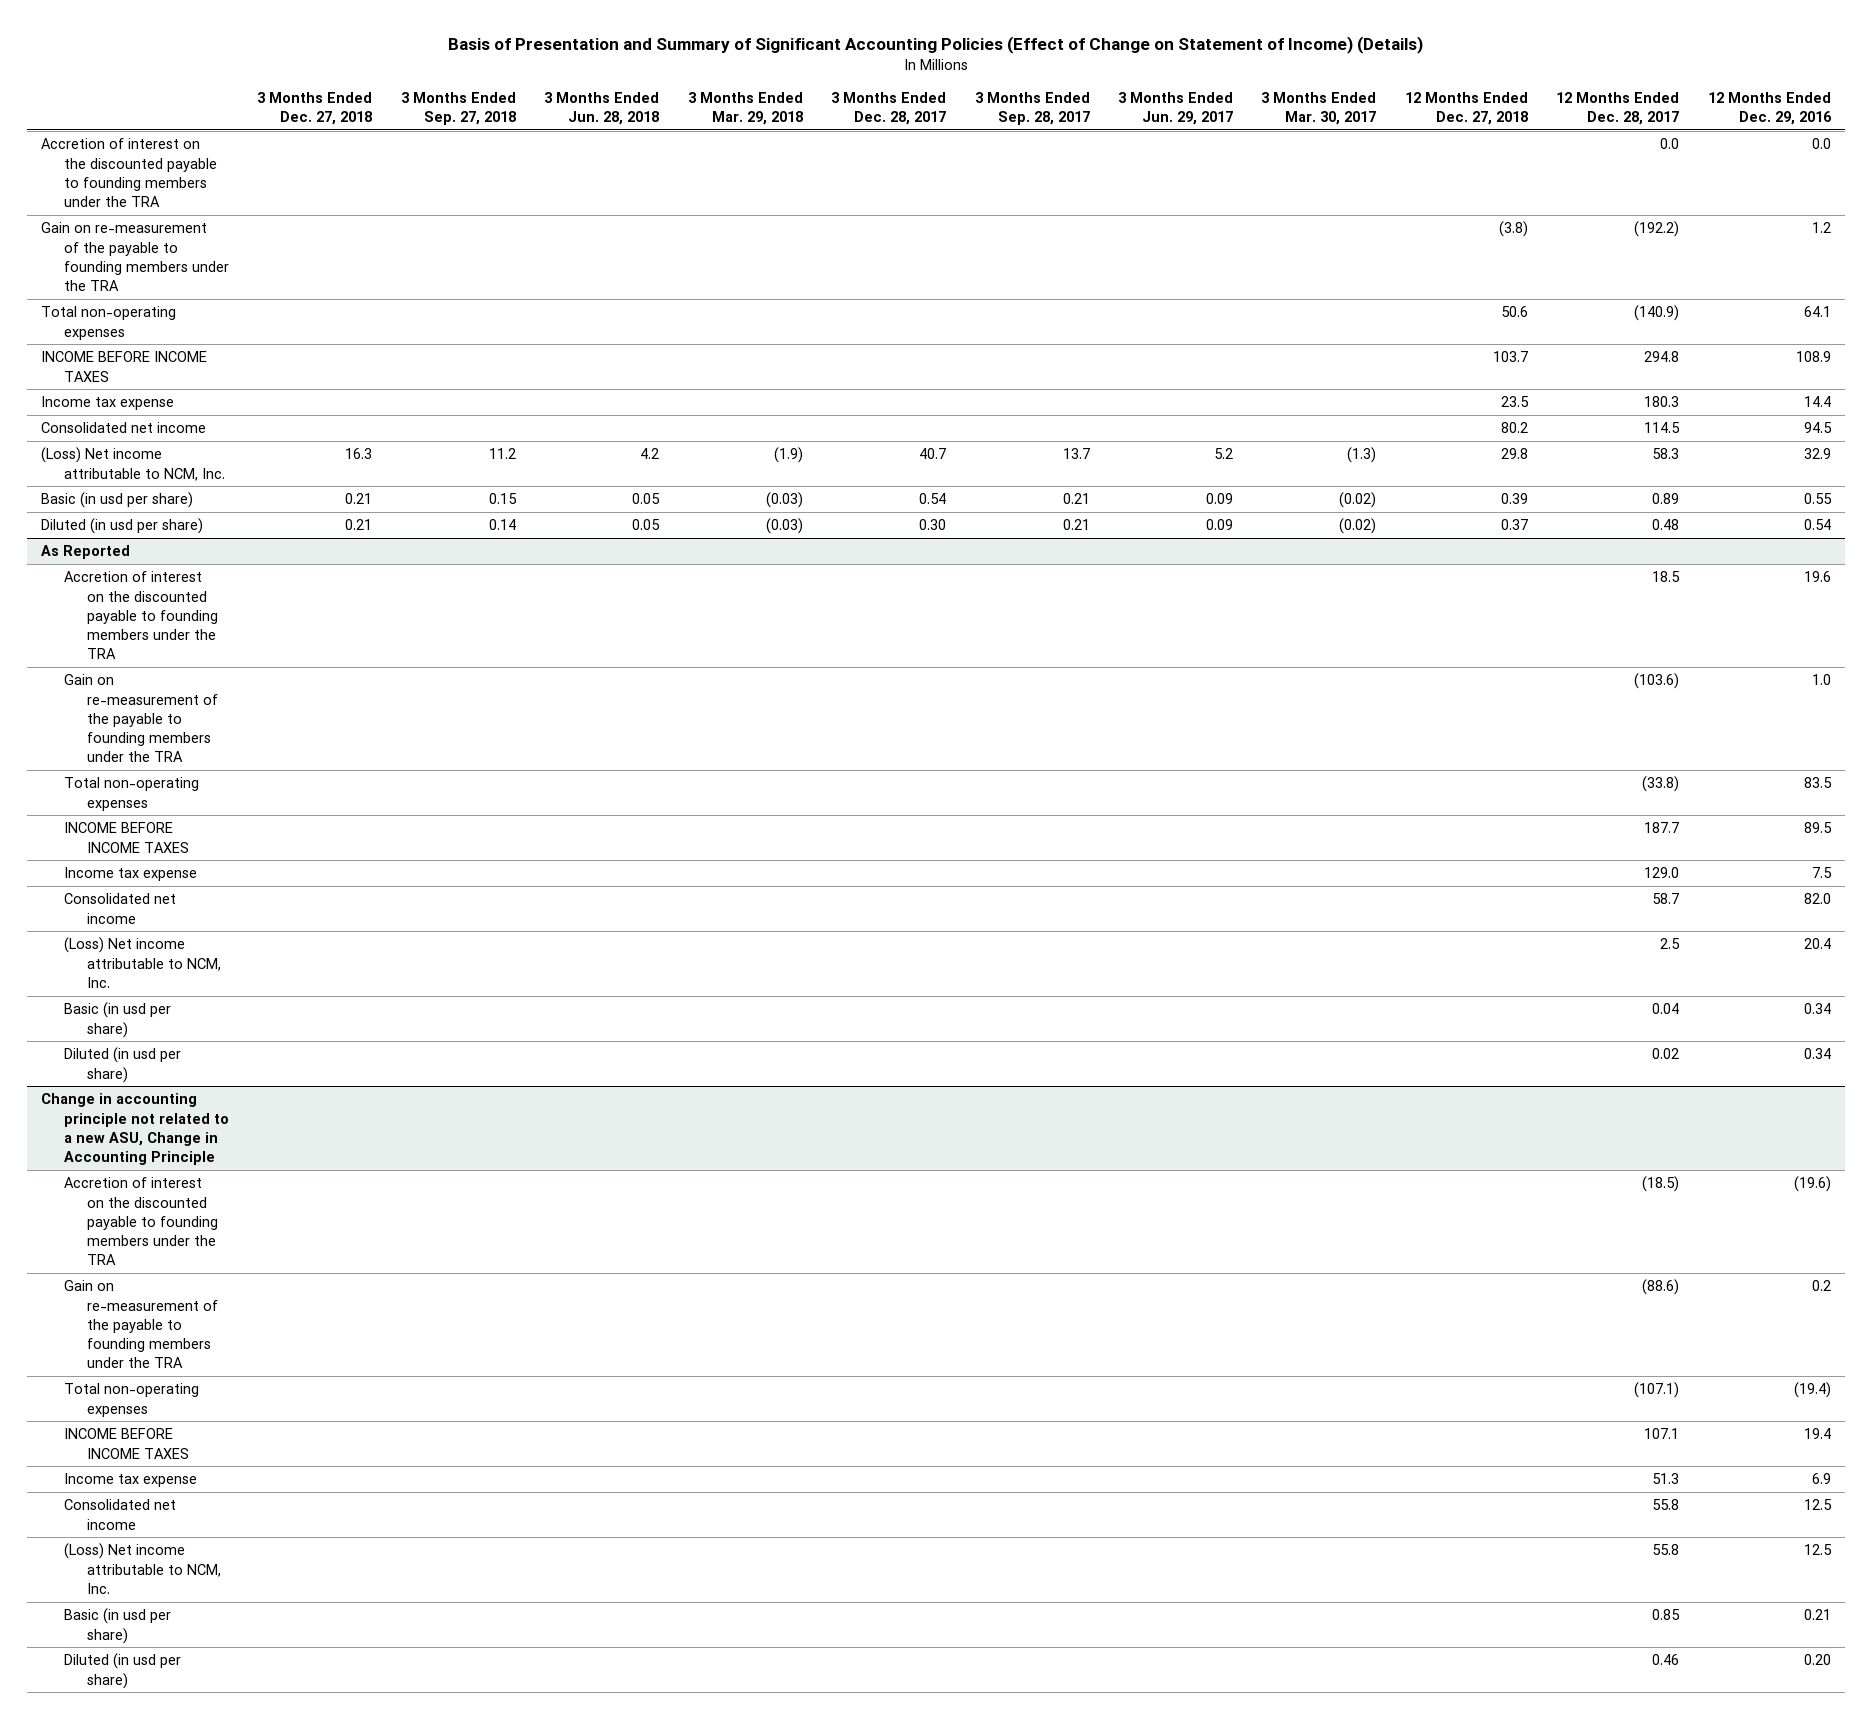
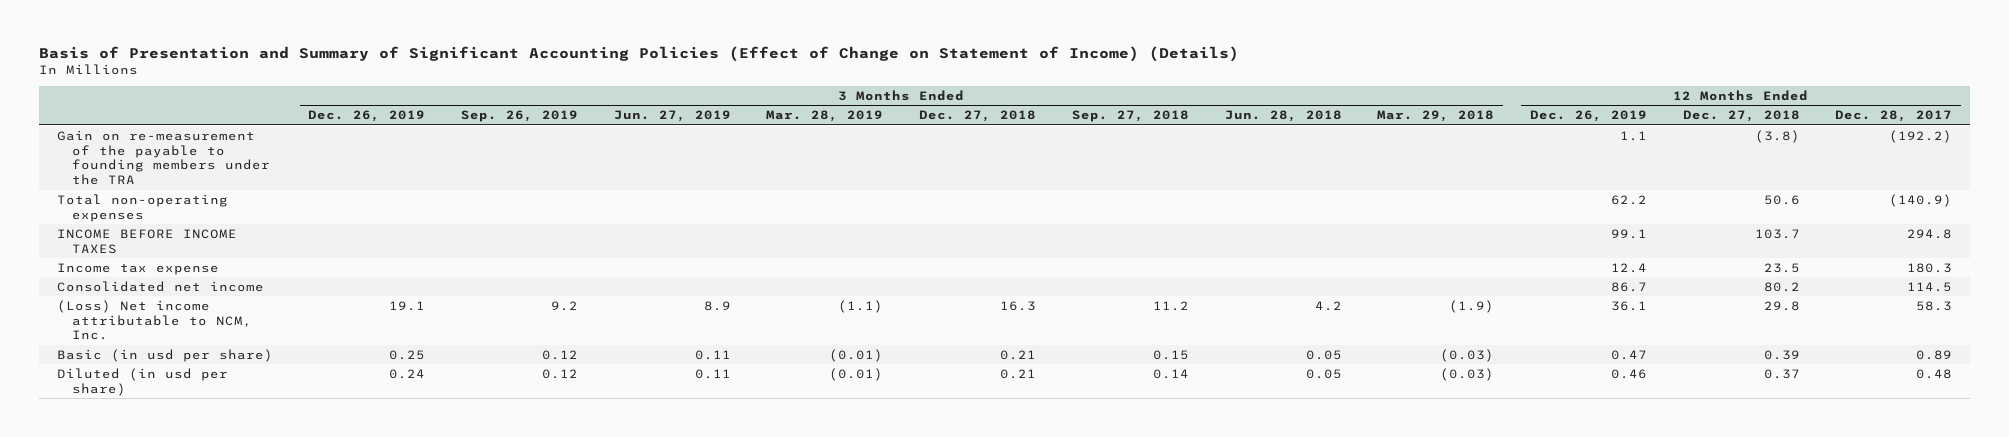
[831,91,947,125] 3 Months Ended Dec. 28, 2017 -> none
[974,91,1090,125] 3 Months Ended Sep. 28, 2017 -> none
[1117,91,1233,125] 3 Months Ended Jun. 29, 2017 -> none
[1261,91,1377,125] 3 Months Ended Mar. 30, 2017 -> none
[1707,91,1832,125] 12 Months Ended Dec. 29, 2016 -> none
none -> [308,110,426,123] Dec. 26, 2019
none -> [461,110,579,123] Sep. 26, 2019
none -> [613,110,731,123] Jun. 27, 2019
none -> [766,110,884,123] Mar. 28, 2019
none -> [1529,110,1647,123] Dec. 26, 2019
[41,138,217,207] Accretion of interest on the discounted payable to founding members under the TRA -> none
[41,545,131,560] As Reported -> none
[63,571,218,659] Accretion of interest on the discounted payable to founding members under the TRA -> none
[63,674,218,762] Gain on re-measurement of the payable to founding members under the TRA -> none
[63,777,199,811] Total non-operating expenses -> none
[63,822,189,853] INCOME BEFORE INCOME TAXES -> none
[63,867,197,882] Income tax expense -> none
[63,893,176,924] Consolidated net income -> none
[63,937,221,988] (Loss) Net income attributable to NCM, Inc. -> none
[63,1002,171,1038] Basic (in usd per share) -> none
[63,1047,181,1083] Diluted (in usd per share) -> none
[41,1093,229,1165] Change in accounting principle not related to a new ASU, Change in Accounting Principle -> none
[63,1177,218,1265] Accretion of interest on the discounted payable to founding members under the TRA -> none
[63,1280,218,1368] Gain on re-measurement of the payable to founding members under the TRA -> none
[63,1383,199,1417] Total non-operating expenses -> none
[63,1428,189,1459] INCOME BEFORE INCOME TAXES -> none
[63,1473,197,1488] Income tax expense -> none
[63,1499,176,1530] Consolidated net income -> none
[63,1543,221,1594] (Loss) Net income attributable to NCM, Inc. -> none
[63,1608,171,1644] Basic (in usd per share) -> none
[63,1653,181,1689] Diluted (in usd per share) -> none

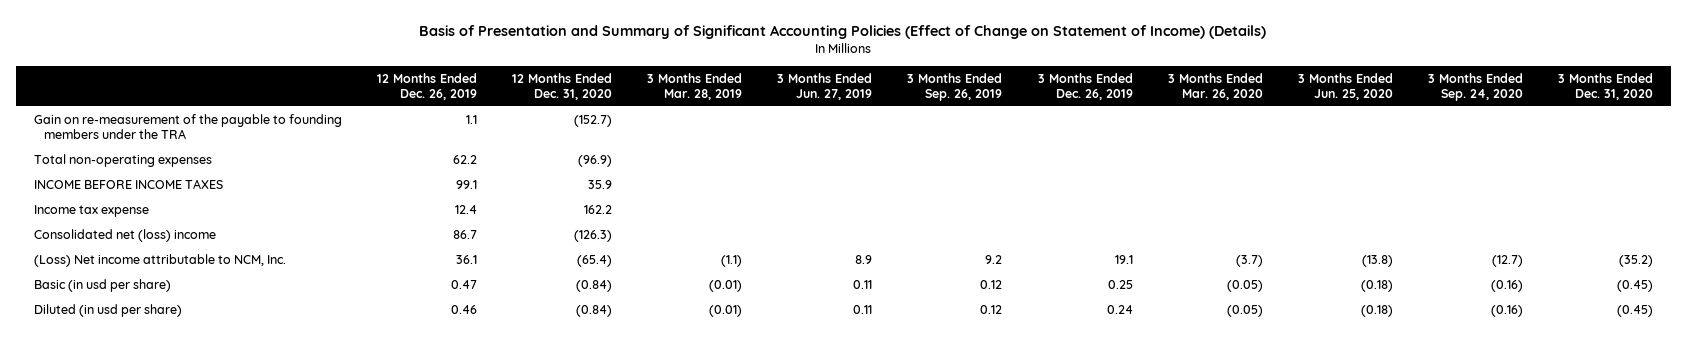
[919,110,1037,123] Dec. 27, 2018 -> none
[1071,110,1189,123] Sep. 27, 2018 -> none
[1224,110,1342,123] Jun. 28, 2018 -> none
[1377,110,1495,123] Mar. 29, 2018 -> none
[1682,110,1800,123] Dec. 27, 2018 -> none
[1835,110,1953,123] Dec. 28, 2017 -> none
none -> [512,72,613,100] 12 Months Ended Dec. 31, 2020
none -> [1167,72,1263,100] 3 Months Ended Mar. 26, 2020
none -> [1297,72,1393,100] 3 Months Ended Jun. 25, 2020
none -> [1427,72,1523,101] 3 Months Ended Sep. 24, 2020
none -> [1558,72,1654,100] 3 Months Ended Dec. 31, 2020
[56,280,264,292] Consolidated net income -> [33,229,216,243] Consolidated net (loss) income

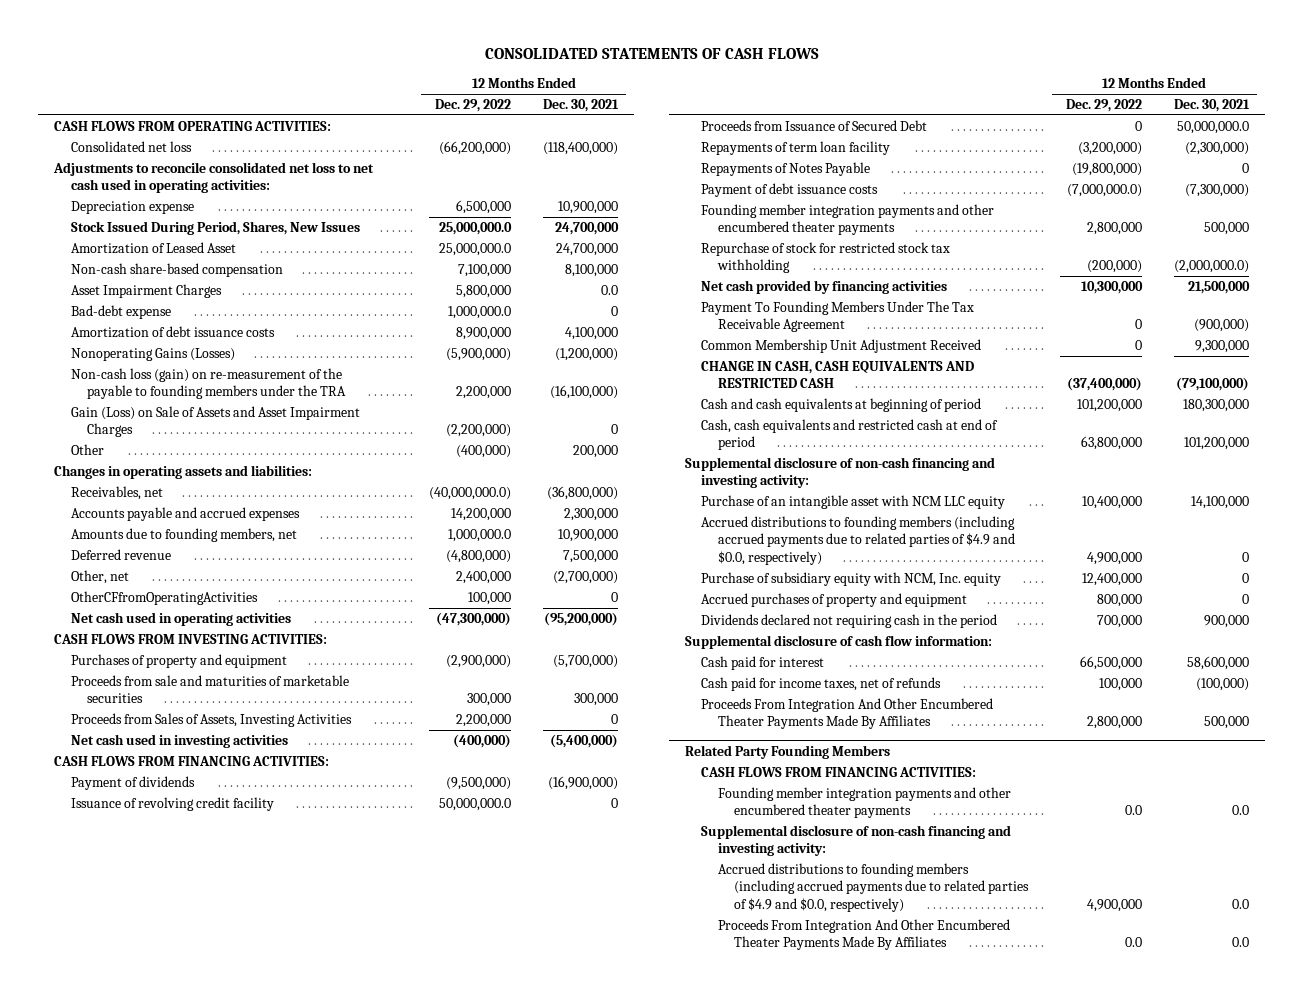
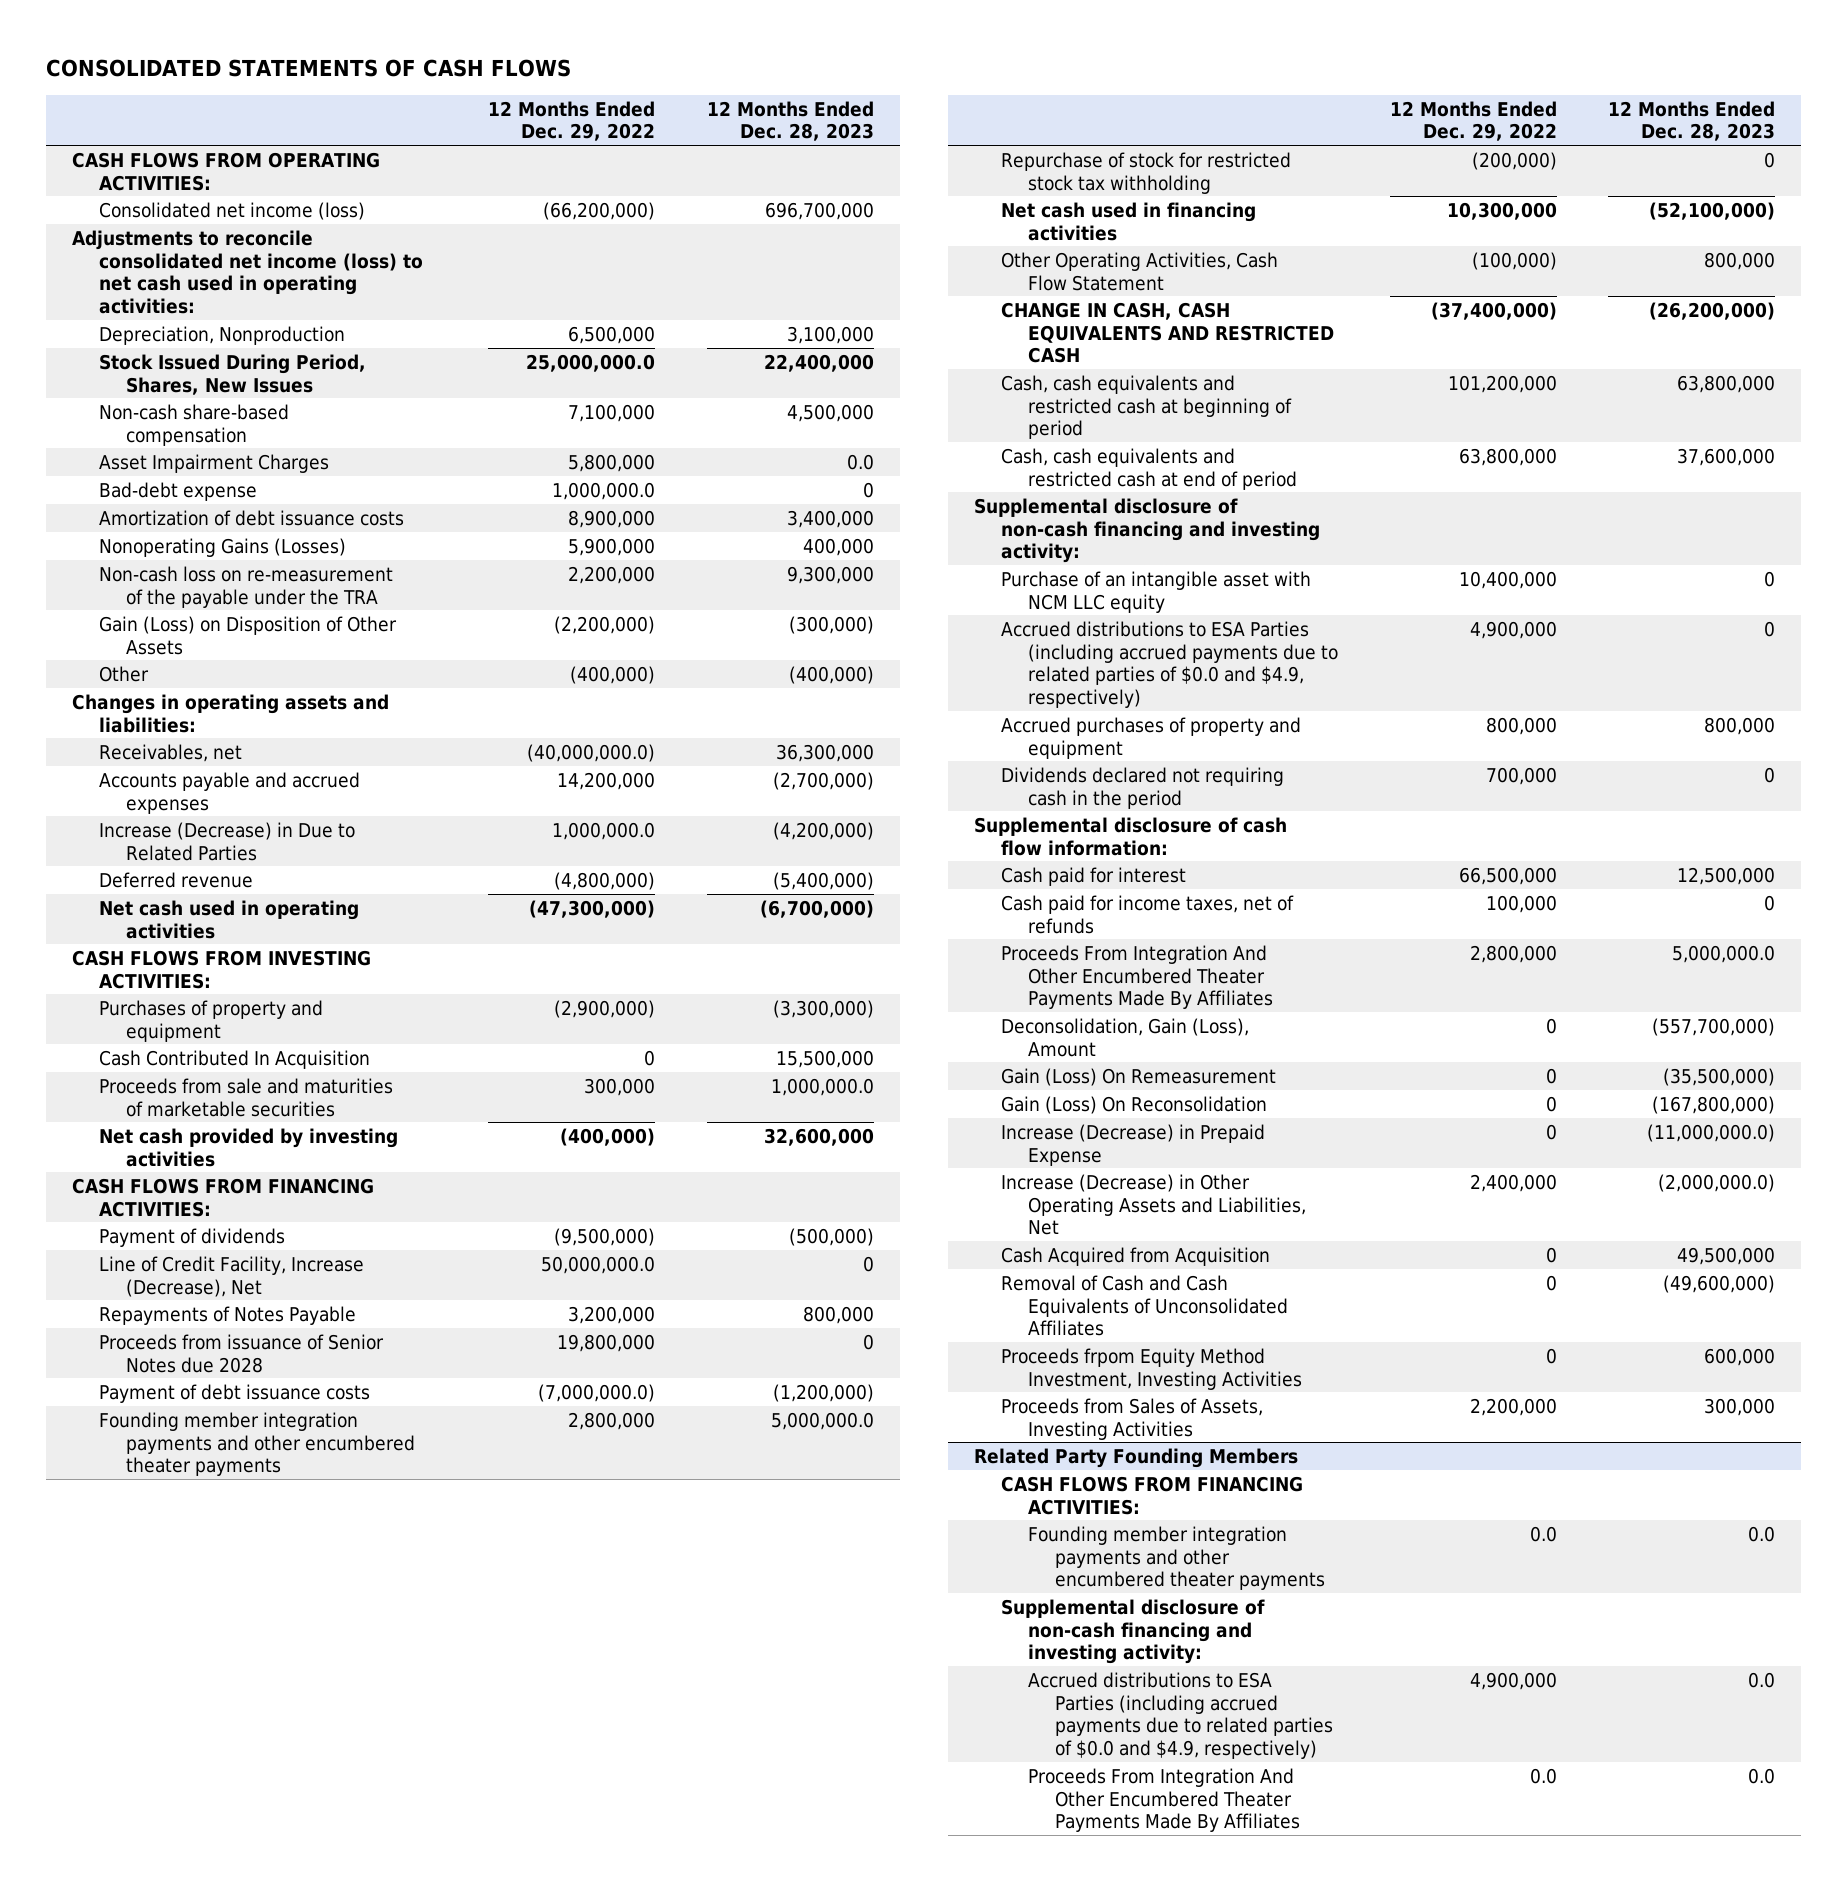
[543,99,620,113] Dec. 30, 2021 -> none
none -> [706,100,874,142] 12 Months Ended Dec. 28, 2023
[70,201,194,215] Depreciation expense -> none
[70,141,192,153] Consolidated net loss -> [99,201,366,220] Consolidated net income (loss)
[53,162,375,194] Adjustments to reconcile consolidated net loss to net cash used in operating activities: -> [71,229,424,314] Adjustments to reconcile consolidated net income (loss) to net cash used in operating activities:
none -> [99,325,346,345] Depreciation, Nonproduction
[70,242,236,255] Amortization of Leased Asset -> none
[70,406,360,438] Gain (Loss) on Sale of Assets and Asset Impairment Charges -> none
[446,348,512,362] (5,900,000) -> [567,537,655,556] 5,900,000
[70,368,346,400] Non-cash loss (gain) on re-measurement of the payable to founding members under the TRA -> [99,565,394,608] Non-cash loss on re-measurement of the payable under the TRA
none -> [99,615,398,655] Gain (Loss) on Disposition of Other Assets
[70,528,297,543] Amounts due to founding members, net -> none
none -> [99,821,356,861] Increase (Decrease) in Due to Related Parties
[70,570,129,585] Other, net -> none
[70,591,258,606] OtherCFfromOperatingActivities -> none
none -> [99,1049,371,1069] Cash Contributed In Acquisition
[70,734,288,749] Net cash used in investing activities -> [99,1127,399,1167] Net cash provided by investing activities
[70,797,274,812] Issuance of revolving credit facility -> none
[701,120,928,132] Proceeds from Issuance of Secured Debt -> none
[701,141,891,156] Repayments of term loan facility -> none
none -> [99,1255,365,1297] Line of Credit Facility, Increase (Decrease), Net
[1071,163,1142,177] (19,800,000) -> [567,1305,655,1324] 3,200,000
none -> [99,1333,385,1373] Proceeds from issuance of Senior Notes due 2028
[701,301,975,333] Payment To Founding Members Under The Tax Receivable Agreement -> none
[701,339,982,354] Common Membership Unit Adjustment Received -> none
[701,280,948,295] Net cash provided by financing activities -> [1000,201,1256,241] Net cash used in financing activities
none -> [1000,251,1278,291] Other Operating Activities, Cash Flow Statement
[701,398,982,413] Cash and cash equivalents at beginning of period -> [1000,374,1292,440] Cash, cash equivalents and restricted cash at beginning of period
[701,572,1002,587] Purchase of subsidiary equity with NCM, Inc. equity -> none
[701,516,1016,565] Accrued distributions to founding members (including accrued payments due to related parties of $4.9 and $0.0, respectively) -> [1000,620,1338,708] Accrued distributions to ESA Parties (including accrued payments due to related parties of $0.0 and $4.9, respectively)
none -> [1000,1017,1249,1057] Deconsolidation, Gain (Loss), Amount
none -> [1000,1067,1276,1086] Gain (Loss) On Remeasurement
none -> [1000,1095,1267,1114] Gain (Loss) On Reconsolidation
none -> [1000,1123,1265,1166] Increase (Decrease) in Prepaid Expense
none -> [1000,1173,1306,1236] Increase (Decrease) in Other Operating Assets and Liabilities, Net
none -> [1000,1246,1270,1266] Cash Acquired from Acquisition
none -> [1000,1274,1288,1337] Removal of Cash and Cash Equivalents of Unconsolidated Affiliates
none -> [1000,1347,1302,1390] Proceeds frpom Equity Method Investment, Investing Activities
[70,713,352,728] Proceeds from Sales of Assets, Investing Activities -> [1000,1397,1263,1440] Proceeds from Sales of Assets, Investing Activities
[717,863,1029,912] Accrued distributions to founding members (including accrued payments due to related parties of $4.9 and $0.0, respectively) -> [1027,1671,1333,1759] Accrued distributions to ESA Parties (including accrued payments due to related parties of $0.0 and $4.9, respectively)

